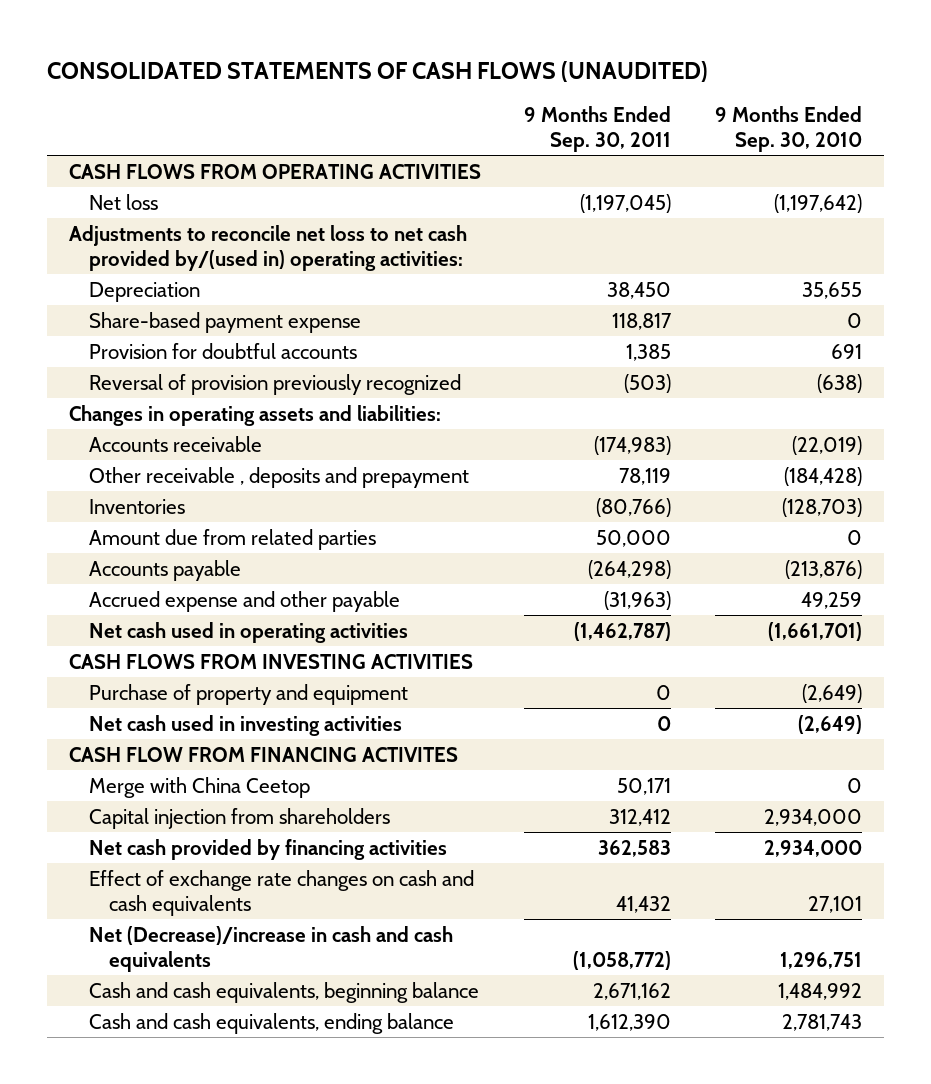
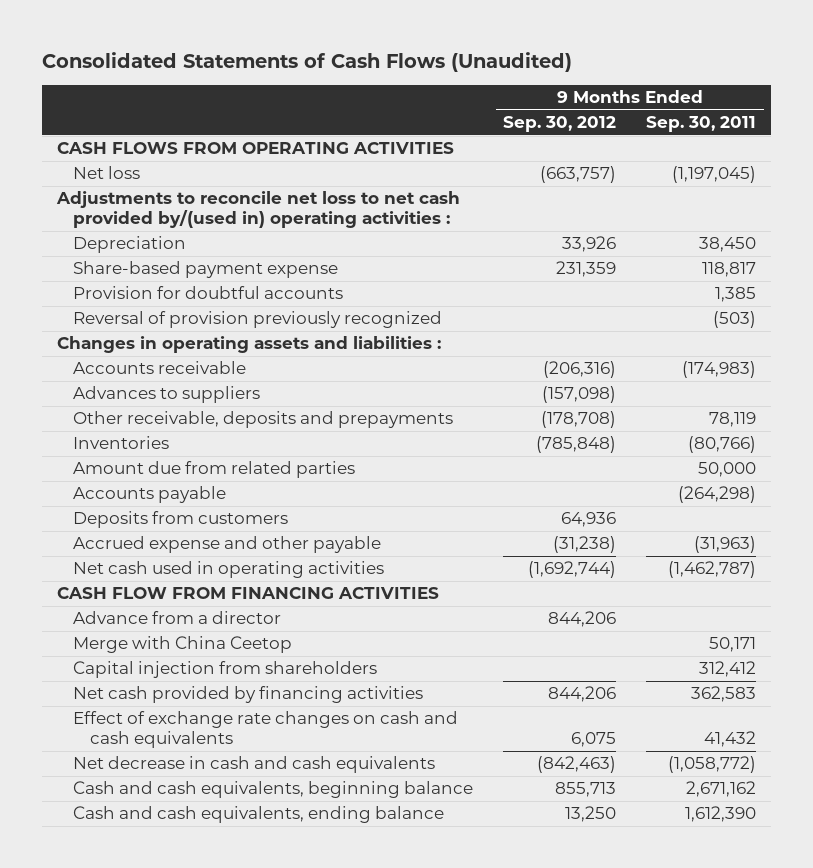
[47,60,709,82] CONSOLIDATED STATEMENTS OF CASH FLOWS (UNAUDITED) -> [41,51,572,72] Consolidated Statements of Cash Flows (Unaudited)
[714,105,862,152] 9 Months Ended Sep. 30, 2010 -> none
none -> [503,116,617,133] Sep. 30, 2012
[68,224,467,271] Adjustments to reconcile net loss to net cash provided by/(used in) operating activities: -> [55,191,460,229] Adjustments to reconcile net loss to net cash provided by/(used in) operating activities :
[68,404,441,426] Changes in operating assets and liabilities: -> [56,336,441,354] Changes in operating assets and liabilities :
none -> [73,386,261,404] Advances to suppliers
[89,466,470,488] Other receivable , deposits and prepayment -> [73,411,454,429] Other receivable, deposits and prepayments
none -> [73,511,289,529] Deposits from customers
[68,653,473,669] CASH FLOWS FROM INVESTING ACTIVITIES -> none
[89,683,409,705] Purchase of property and equipment -> none
[89,714,403,736] Net cash used in investing activities -> none
[68,746,458,762] CASH FLOW FROM FINANCING ACTIVITES -> [56,587,439,600] CASH FLOW FROM FINANCING ACTIVITIES
none -> [73,611,282,625] Advance from a director
[89,925,454,972] Net (Decrease)/increase in cash and cash equivalents -> [73,756,436,774] Net decrease in cash and cash equivalents

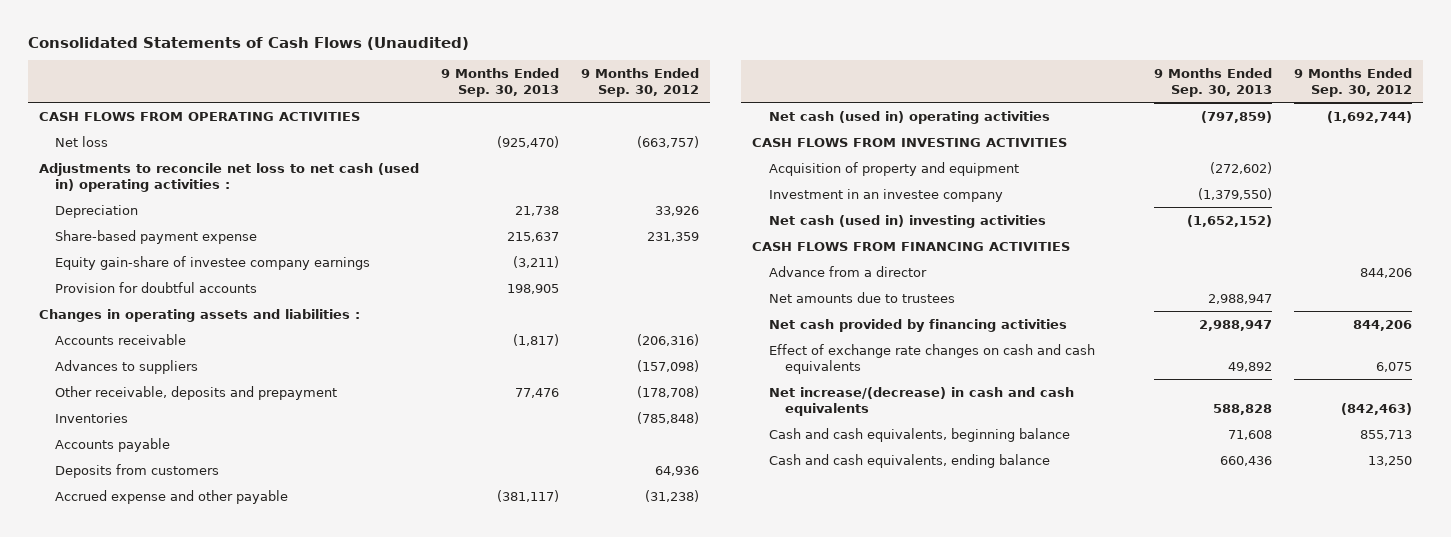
[646,116,757,133] Sep. 30, 2011 -> none
none -> [440,67,559,98] 9 Months Ended Sep. 30, 2013
[55,191,460,229] Adjustments to reconcile net loss to net cash provided by/(used in) operating activities : -> [38,162,419,192] Adjustments to reconcile net loss to net cash (used in) operating activities :
none -> [54,255,370,270] Equity gain-share of investee company earnings
[73,311,443,329] Reversal of provision previously recognized -> none
[73,411,454,429] Other receivable, deposits and prepayments -> [54,385,337,400] Other receivable, deposits and prepayment
[73,461,356,479] Amount due from related parties -> none
[73,561,385,579] Net cash used in operating activities -> [768,110,1050,124] Net cash (used in) operating activities
none -> [752,137,1068,147] CASH FLOWS FROM INVESTING ACTIVITIES
none -> [768,161,1019,176] Acquisition of property and equipment
none -> [768,188,1003,202] Investment in an investee company
none -> [768,214,1046,228] Net cash (used in) investing activities
[56,587,439,600] CASH FLOW FROM FINANCING ACTIVITIES -> [752,241,1071,251] CASH FLOWS FROM FINANCING ACTIVITIES
[73,636,293,654] Merge with China Ceetop -> none
[73,661,378,679] Capital injection from shareholders -> none
none -> [768,291,955,303] Net amounts due to trustees
[73,756,436,774] Net decrease in cash and cash equivalents -> [768,386,1074,416] Net increase/(decrease) in cash and cash equivalents

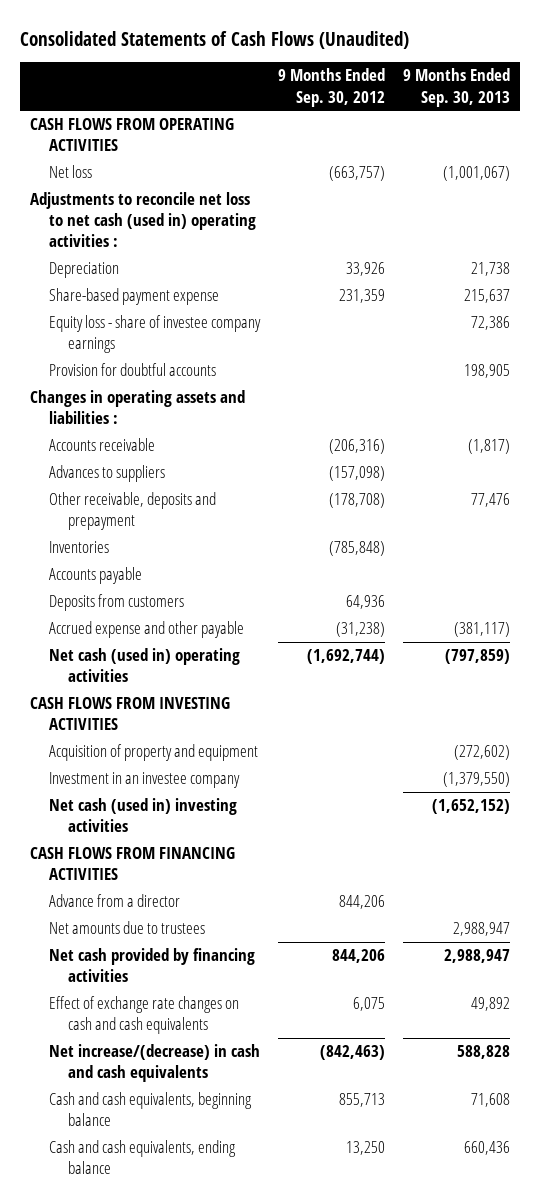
[496,135,559,148] (925,470) -> [443,166,511,182] (1,001,067)
[54,255,370,270] Equity gain-share of investee company earnings -> [48,315,261,354] Equity loss - share of investee company earnings
[512,255,559,268] (3,211) -> [471,316,511,331] 72,386

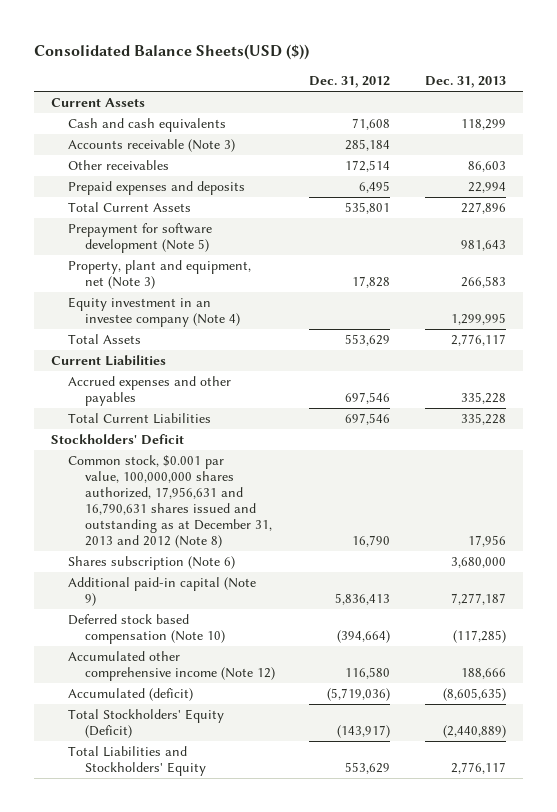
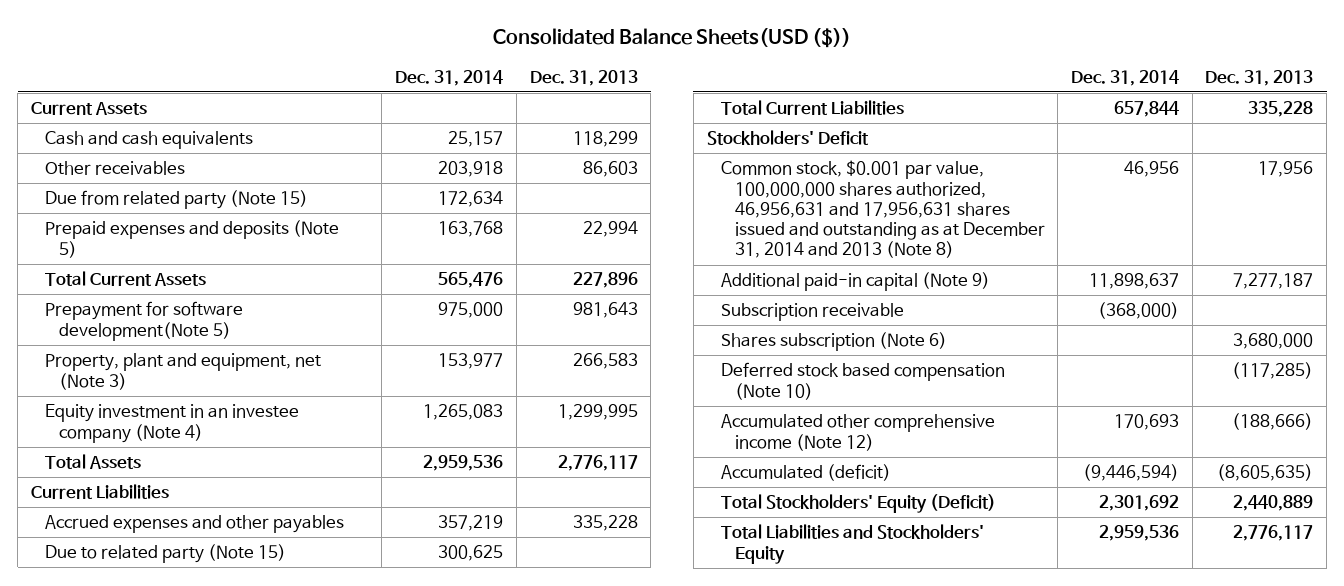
[309,75,391,88] Dec. 31, 2012 -> none
none -> [395,69,504,86] Dec. 31, 2014
[68,139,236,153] Accounts receivable (Note 3) -> none
none -> [44,190,308,210] Due from related party (Note 15)
[68,181,246,196] Prepaid expenses and deposits -> [44,220,339,258] Prepaid expenses and deposits (Note 5)
[68,223,213,254] Prepayment for software development (Note 5) -> [44,301,243,341] Prepayment for software development(Note 5)
none -> [44,544,286,564] Due to related party (Note 15)
[68,455,272,549] Common stock, $0.001 par value, 100,000,000 shares authorized, 17,956,631 and 16,790,631 shares issued and outstanding as at December 31, 2013 and 2012 (Note 8) -> [720,160,1045,259] Common stock, $0.001 par value, 100,000,000 shares authorized, 46,956,631 and 17,956,631 shares issued and outstanding as at December 31, 2014 and 2013 (Note 8)
none -> [720,303,904,322] Subscription receivable
[68,556,236,571] Shares subscription (Note 6) -> [720,332,947,352] Shares subscription (Note 6)
[460,668,506,680] 188,666 -> [1232,413,1314,431] (188,666)
[442,725,506,739] (2,440,889) -> [1233,495,1314,512] 2,440,889

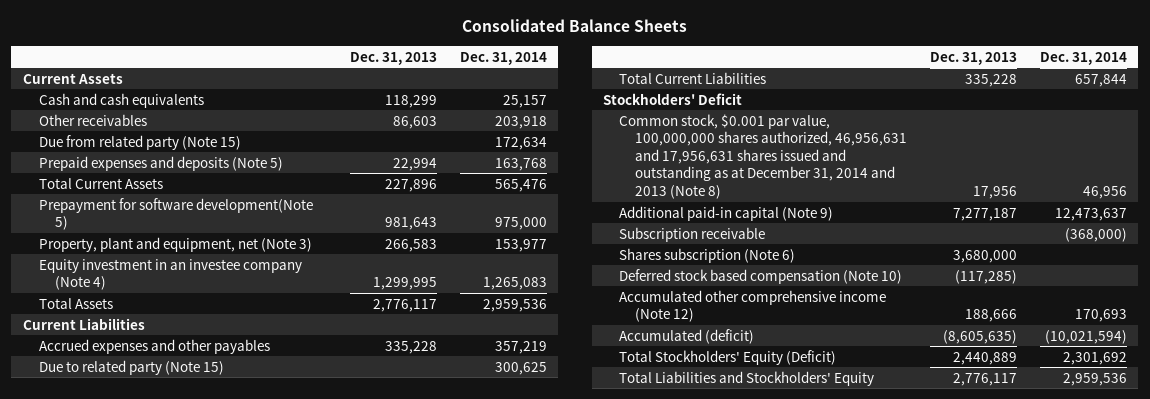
[493,28,852,49] Consolidated Balance Sheets(USD ($)) -> [461,19,687,33] Consolidated Balance Sheets
[1088,273,1179,290] 11,898,637 -> [1055,207,1128,221] 12,473,637
[1232,413,1314,431] (188,666) -> [965,309,1018,323] 188,666
[1082,464,1179,482] (9,446,594) -> [1045,329,1128,344] (10,021,594)

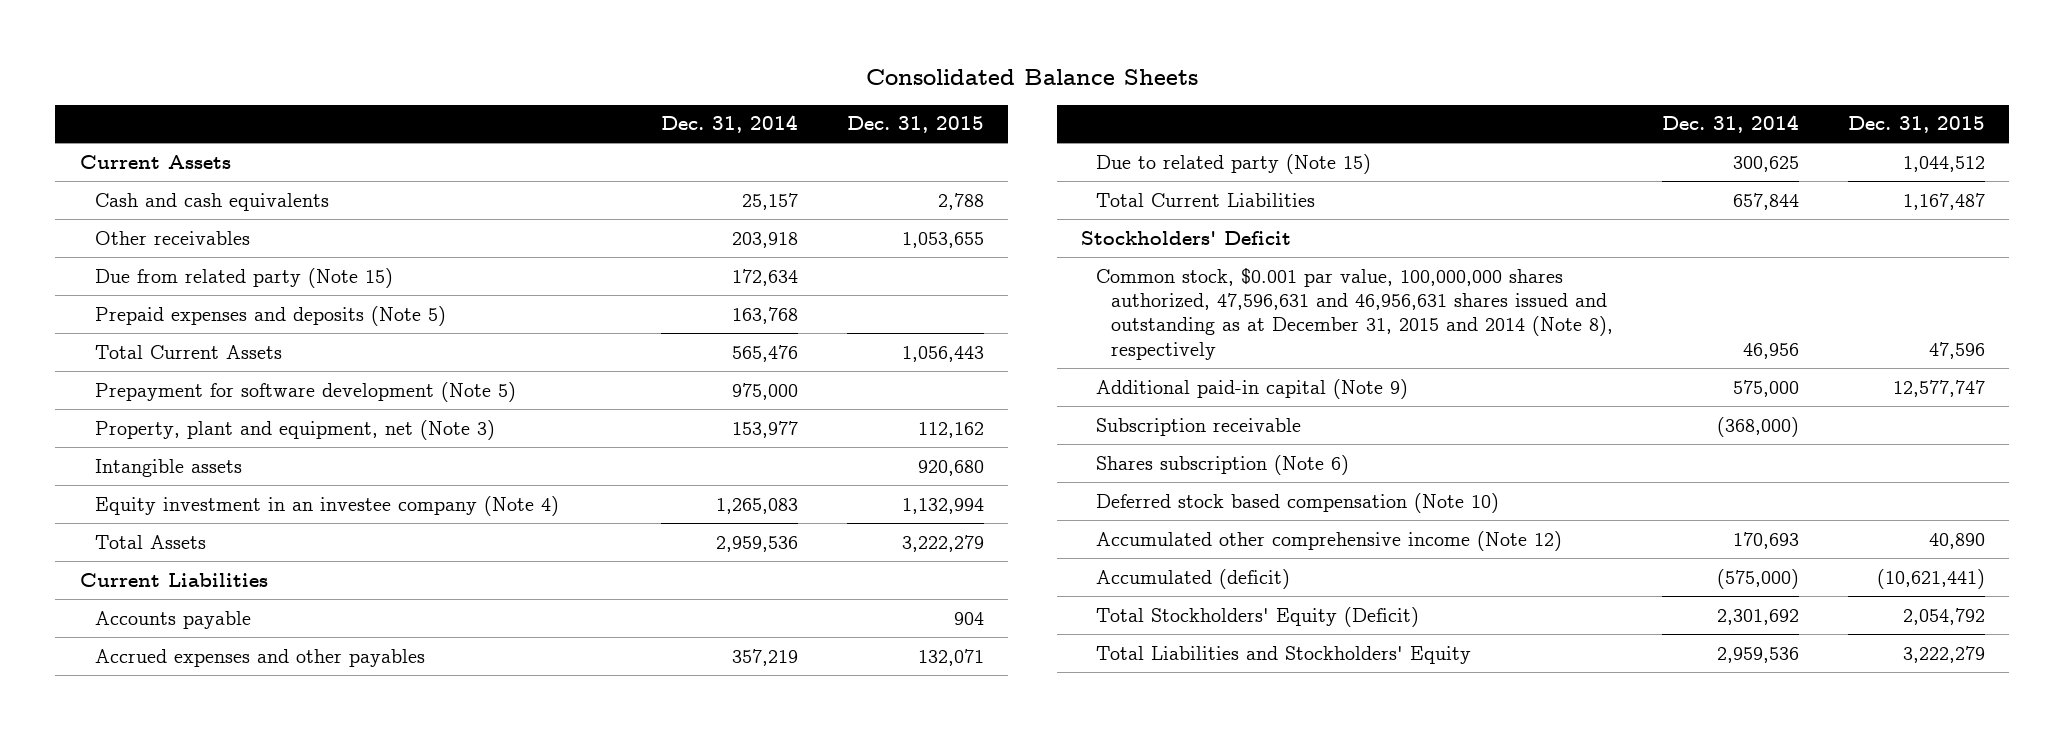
[349,51,437,65] Dec. 31, 2013 -> none
none -> [846,116,984,134] Dec. 31, 2015
[38,197,313,231] Prepayment for software development(Note 5) -> [94,381,516,402] Prepayment for software development (Note 5)
none -> [94,458,242,477] Intangible assets
none -> [94,610,251,629] Accounts payable
[619,113,908,199] Common stock, $0.001 par value, 100,000,000 shares authorized, 46,956,631 and 17,956,631 shares issued and outstanding as at December 31, 2014 and 2013 (Note 8) -> [1095,267,1613,360] Common stock, $0.001 par value, 100,000,000 shares authorized, 47,596,631 and 46,956,631 shares issued and outstanding as at December 31, 2015 and 2014 (Note 8), respectively
[1055,207,1128,221] 12,473,637 -> [1732,379,1799,397] 575,000
[1045,329,1128,344] (10,021,594) -> [1716,568,1799,589] (575,000)

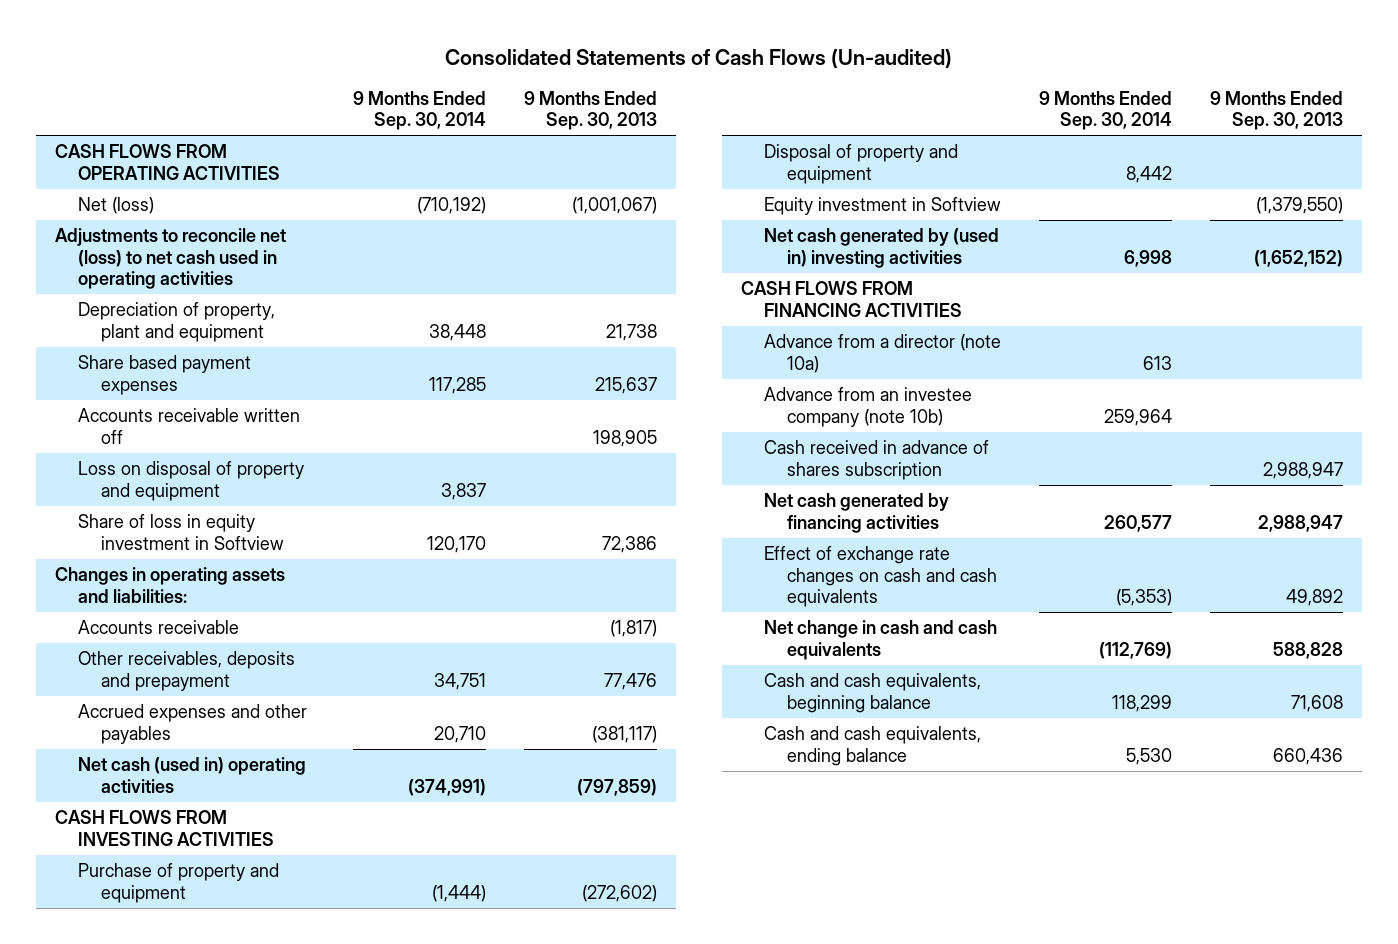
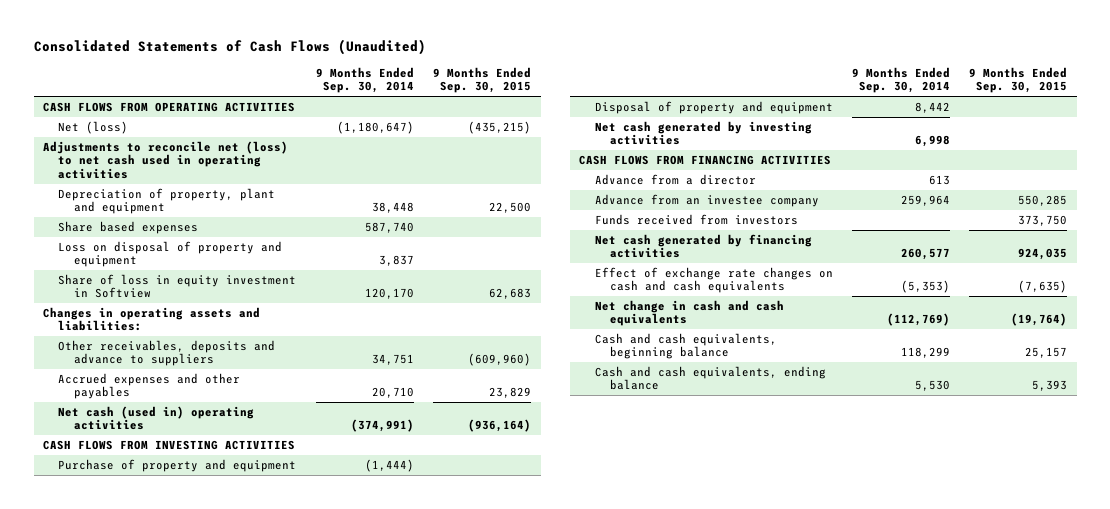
[445,47,953,68] Consolidated Statements of Cash Flows (Un-audited) -> [33,39,426,56] Consolidated Statements of Cash Flows (Unaudited)
[524,91,658,131] 9 Months Ended Sep. 30, 2013 -> none
none -> [433,66,532,94] 9 Months Ended Sep. 30, 2015
[417,197,487,215] (710,192) -> [336,120,414,134] (1,180,647)
[78,408,301,444] Accounts receivable written off -> none
[78,355,252,395] Share based payment expenses -> [58,220,199,234] Share based expenses
[429,376,487,394] 117,285 -> [364,221,414,233] 587,740
[78,620,240,635] Accounts receivable -> none
[78,651,296,691] Other receivables, deposits and prepayment -> [58,339,276,367] Other receivables, deposits and advance to suppliers
[763,197,1001,216] Equity investment in Softview -> none
[763,228,999,268] Net cash generated by (used in) investing activities -> [594,120,812,146] Net cash generated by investing activities
[763,440,989,480] Cash received in advance of shares subscription -> none
[763,334,1001,373] Advance from a director (note 10a) -> [594,173,756,185] Advance from a director
[763,387,972,427] Advance from an investee company (note 10b) -> [594,193,819,207] Advance from an investee company
none -> [594,213,798,225] Funds received from investors

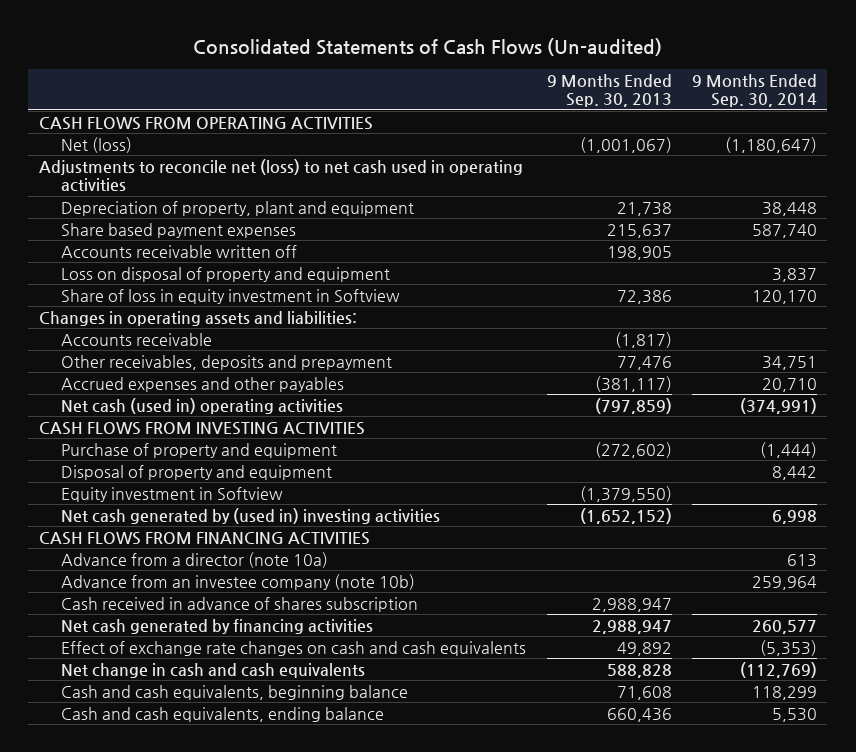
[33,39,426,56] Consolidated Statements of Cash Flows (Unaudited) -> [192,38,662,57] Consolidated Statements of Cash Flows (Un-audited)
[433,66,532,94] 9 Months Ended Sep. 30, 2015 -> none
none -> [546,73,672,108] 9 Months Ended Sep. 30, 2013
[58,220,199,234] Share based expenses -> [61,222,297,238] Share based payment expenses
none -> [61,244,298,258] Accounts receivable written off
none -> [61,332,213,346] Accounts receivable
[58,339,276,367] Other receivables, deposits and advance to suppliers -> [61,354,393,370] Other receivables, deposits and prepayment
none -> [61,486,284,502] Equity investment in Softview
[594,120,812,146] Net cash generated by investing activities -> [61,507,441,524] Net cash generated by (used in) investing activities
[594,213,798,225] Funds received from investors -> none
[594,173,756,185] Advance from a director -> [61,551,329,568] Advance from a director (note 10a)
[594,193,819,207] Advance from an investee company -> [61,573,416,590] Advance from an investee company (note 10b)
none -> [61,596,419,612] Cash received in advance of shares subscription

